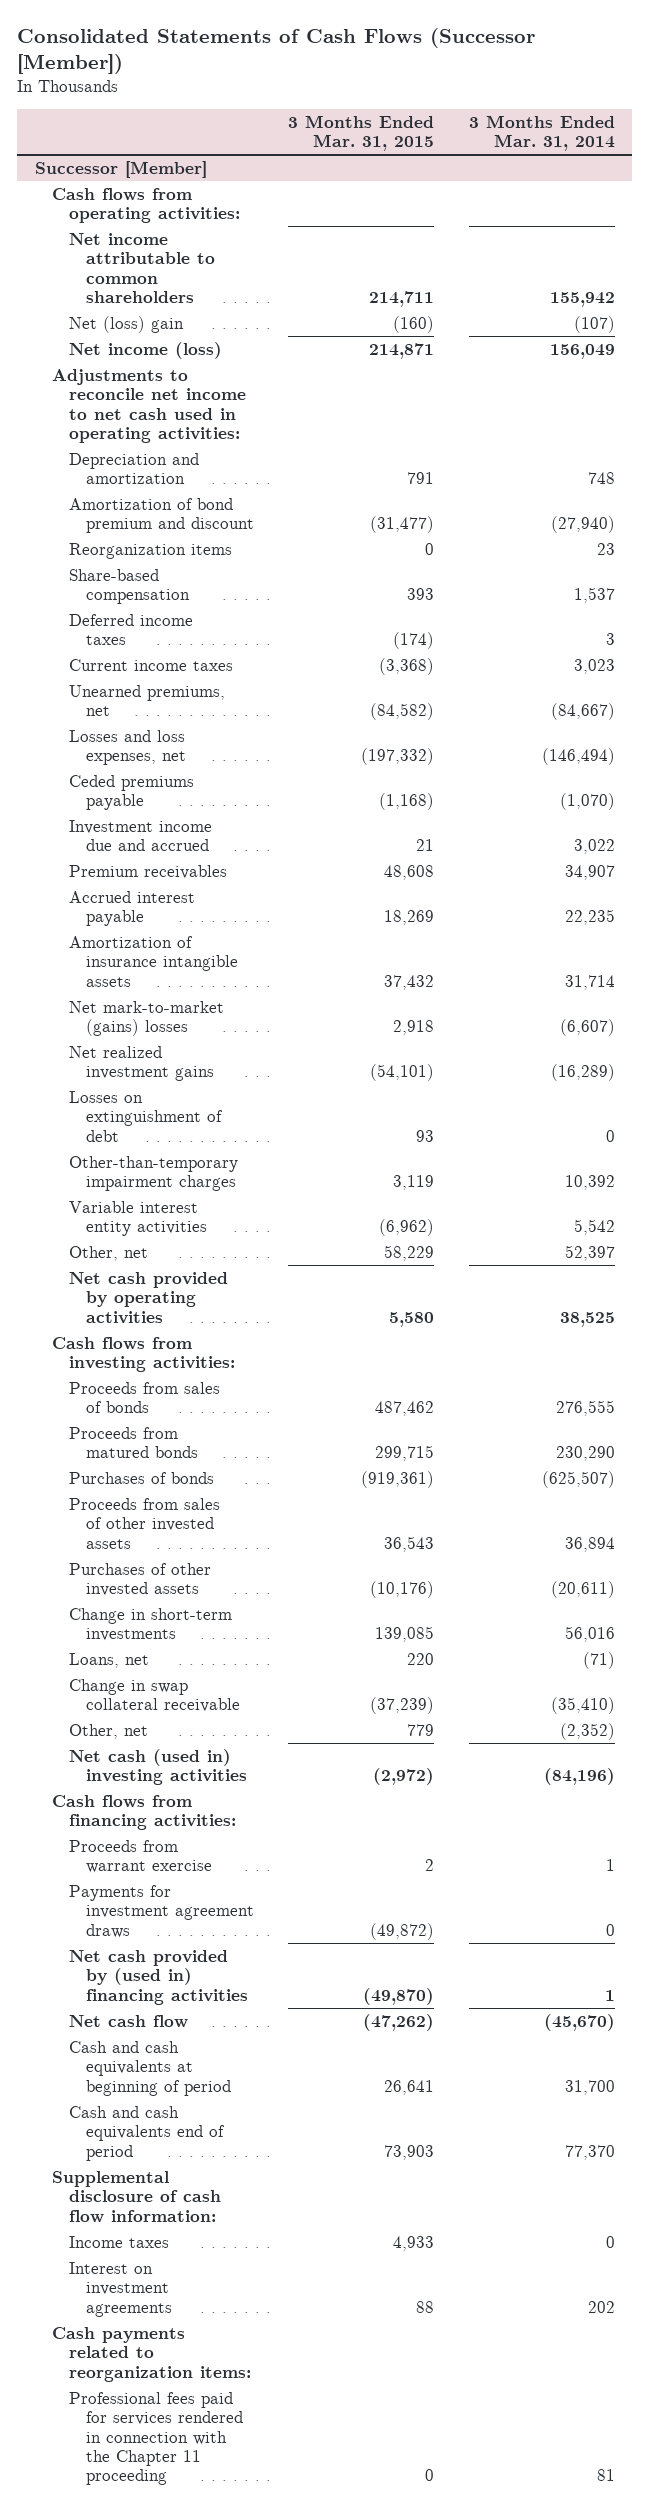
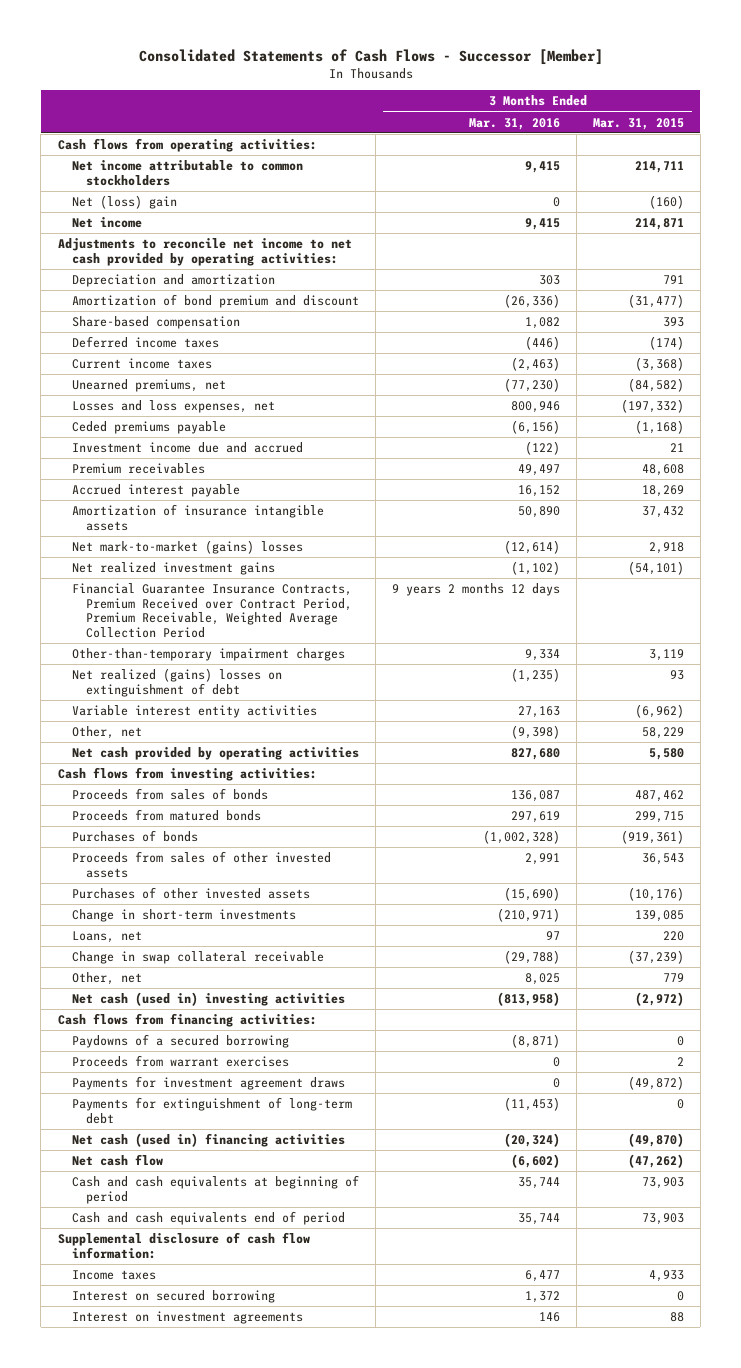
[17,28,536,75] Consolidated Statements of Cash Flows (Successor [Member]) -> [138,48,603,65] Consolidated Statements of Cash Flows - Successor [Member]
[469,114,616,152] 3 Months Ended Mar. 31, 2014 -> none
none -> [468,117,560,130] Mar. 31, 2016
[34,160,207,178] Successor [Member] -> none
[68,232,215,304] Net income attributable to common shareholders -> [71,160,303,186] Net income attributable to common stockholders
[68,341,222,359] Net income (loss) -> [71,217,142,229] Net income
[51,368,246,444] Adjustments to reconcile net income to net cash used in operating activities: -> [57,238,352,266] Adjustments to reconcile net income to net cash provided by operating activities:
[68,542,232,559] Reorganization items -> none
[68,1090,223,1142] Losses on extinguishment of debt -> none
none -> [71,583,352,639] Financial Guarantee Insurance Contracts, Premium Received over Contract Period, Premium Receivable, Weighted Average Collection Period
none -> [71,668,282,697] Net realized (gains) losses on extinguishment of debt
none -> [71,1034,289,1049] Paydowns of a secured borrowing
[68,1839,212,1874] Proceeds from warrant exercise -> [71,1055,289,1068] Proceeds from warrant exercises
none -> [71,1097,352,1124] Payments for extinguishment of long-term debt
[68,1949,248,2005] Net cash provided by (used in) financing activities -> [71,1133,345,1148] Net cash (used in) financing activities
[384,2079,435,2095] 26,641 -> [641,1177,684,1190] 73,903
none -> [71,1290,275,1304] Interest on secured borrowing
[51,2326,251,2382] Cash payments related to reorganization items: -> none
[68,2391,243,2486] Professional fees paid for services rendered in connection with the Chapter 11 proceeding -> none

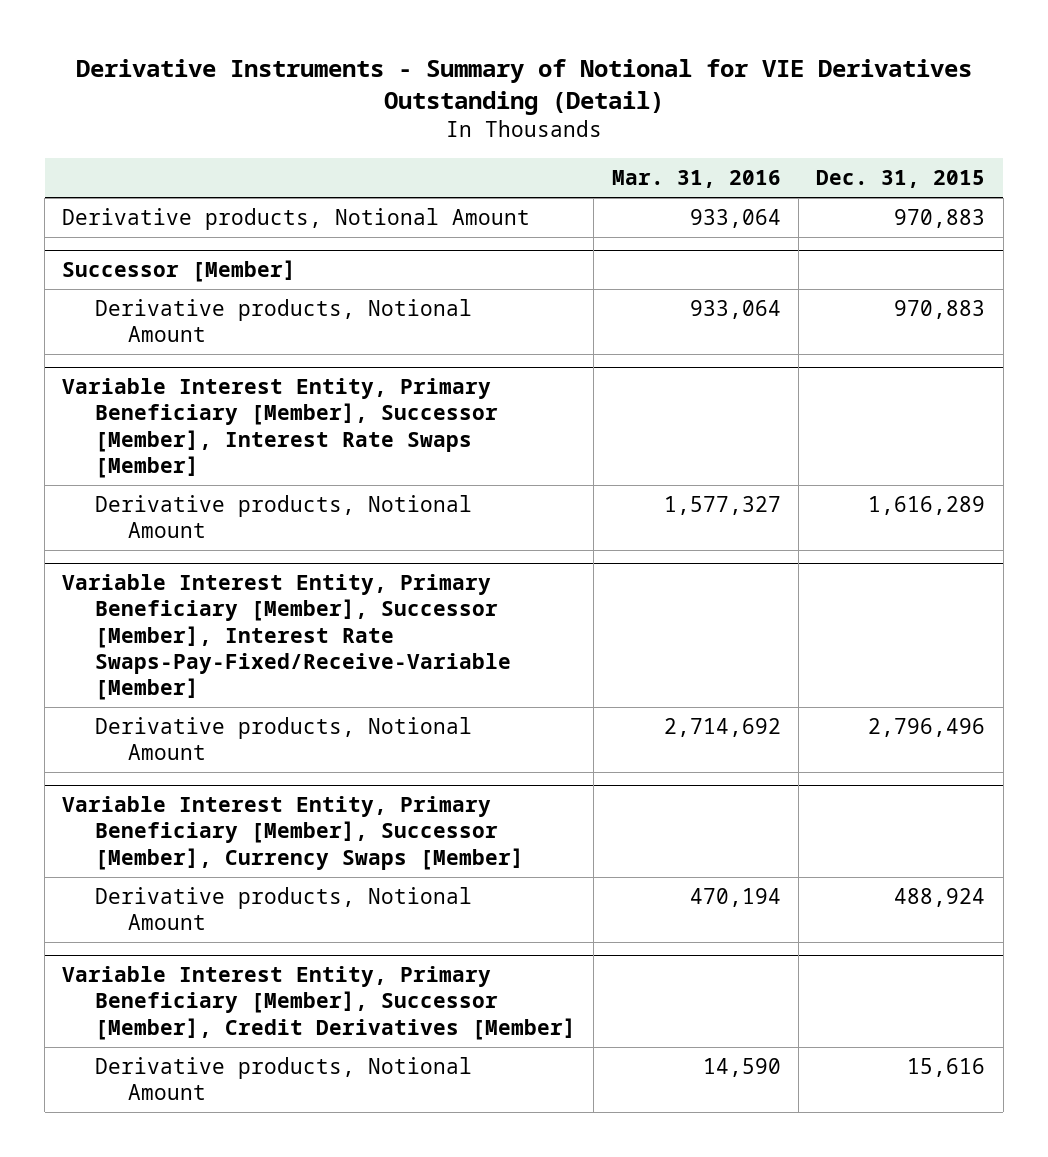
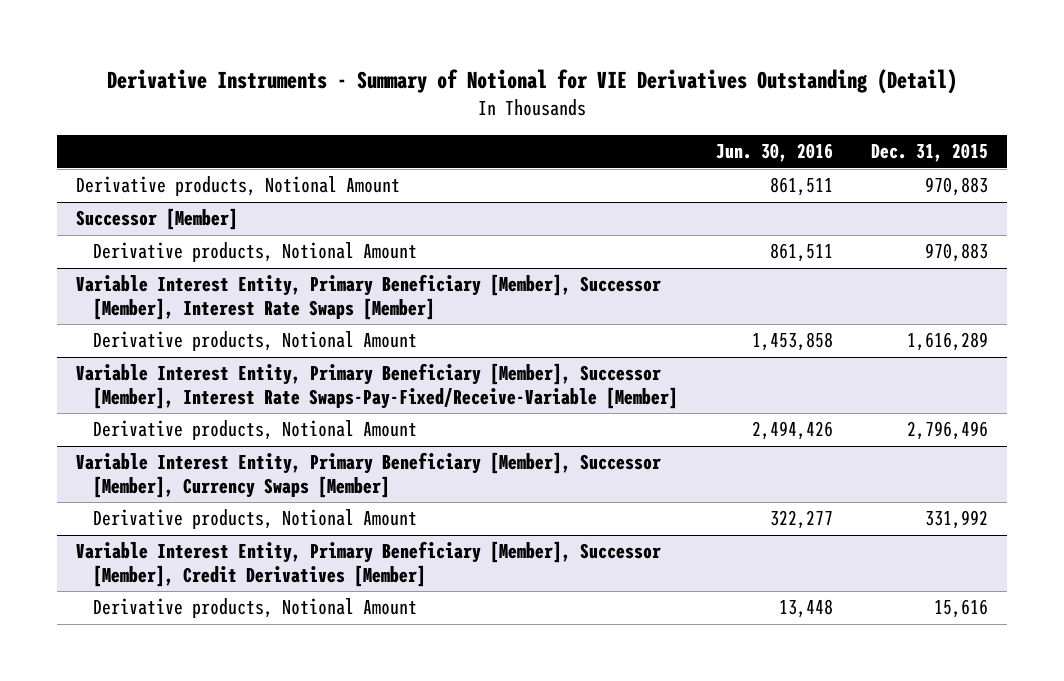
[611,170,781,189] Mar. 31, 2016 -> none
none -> [715,143,833,163] Jun. 30, 2016
[894,888,986,908] 488,924 -> [924,510,988,530] 331,992

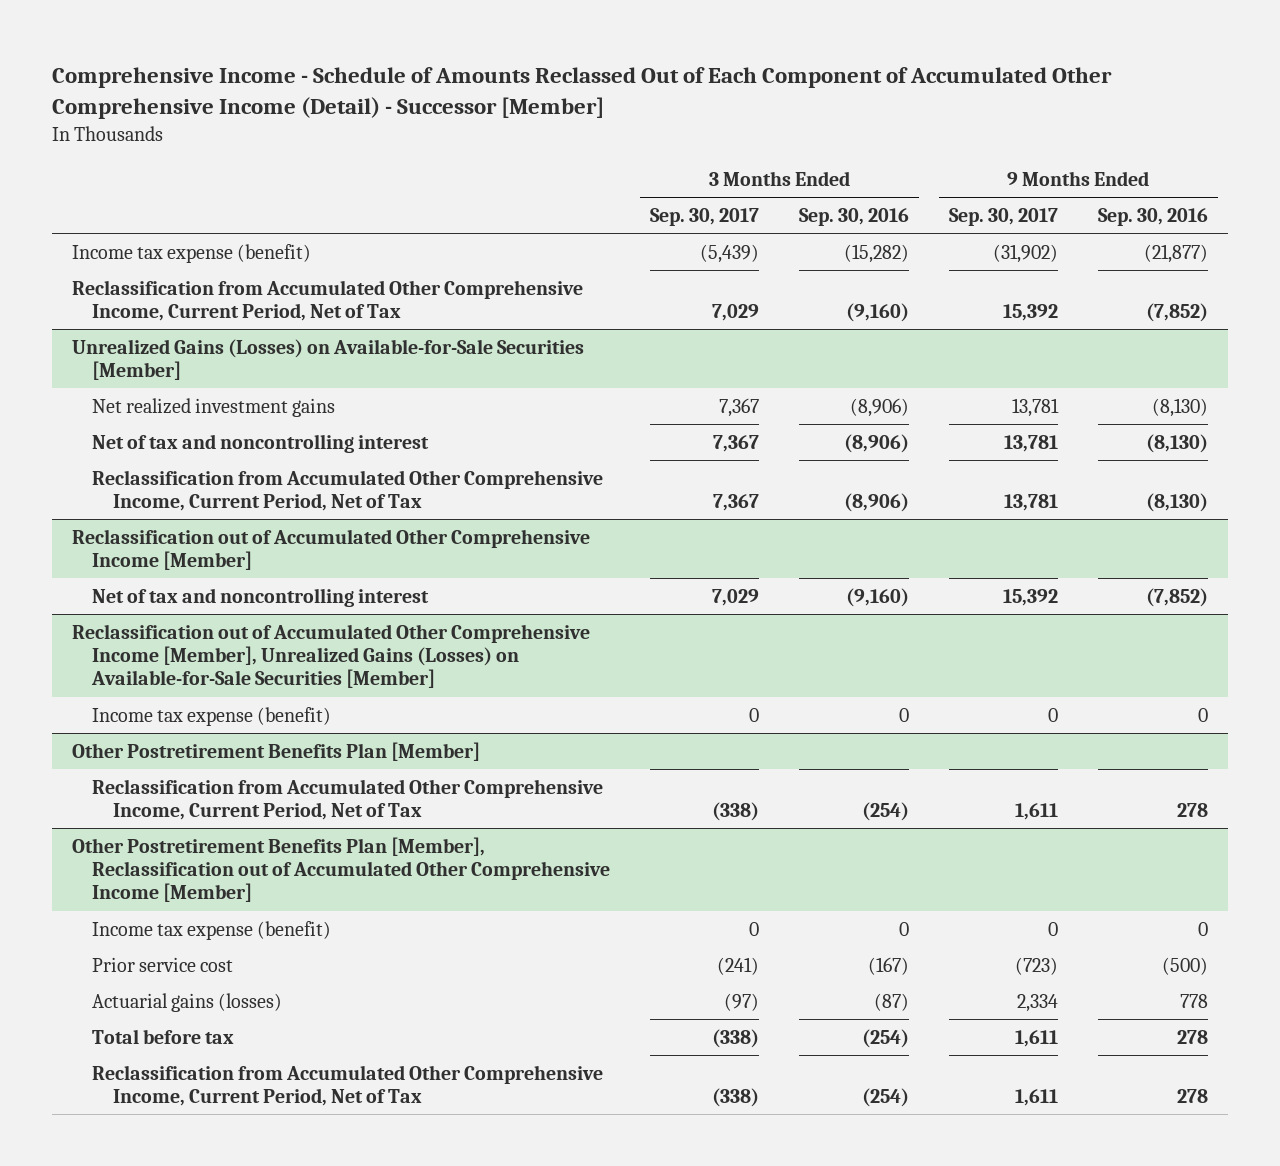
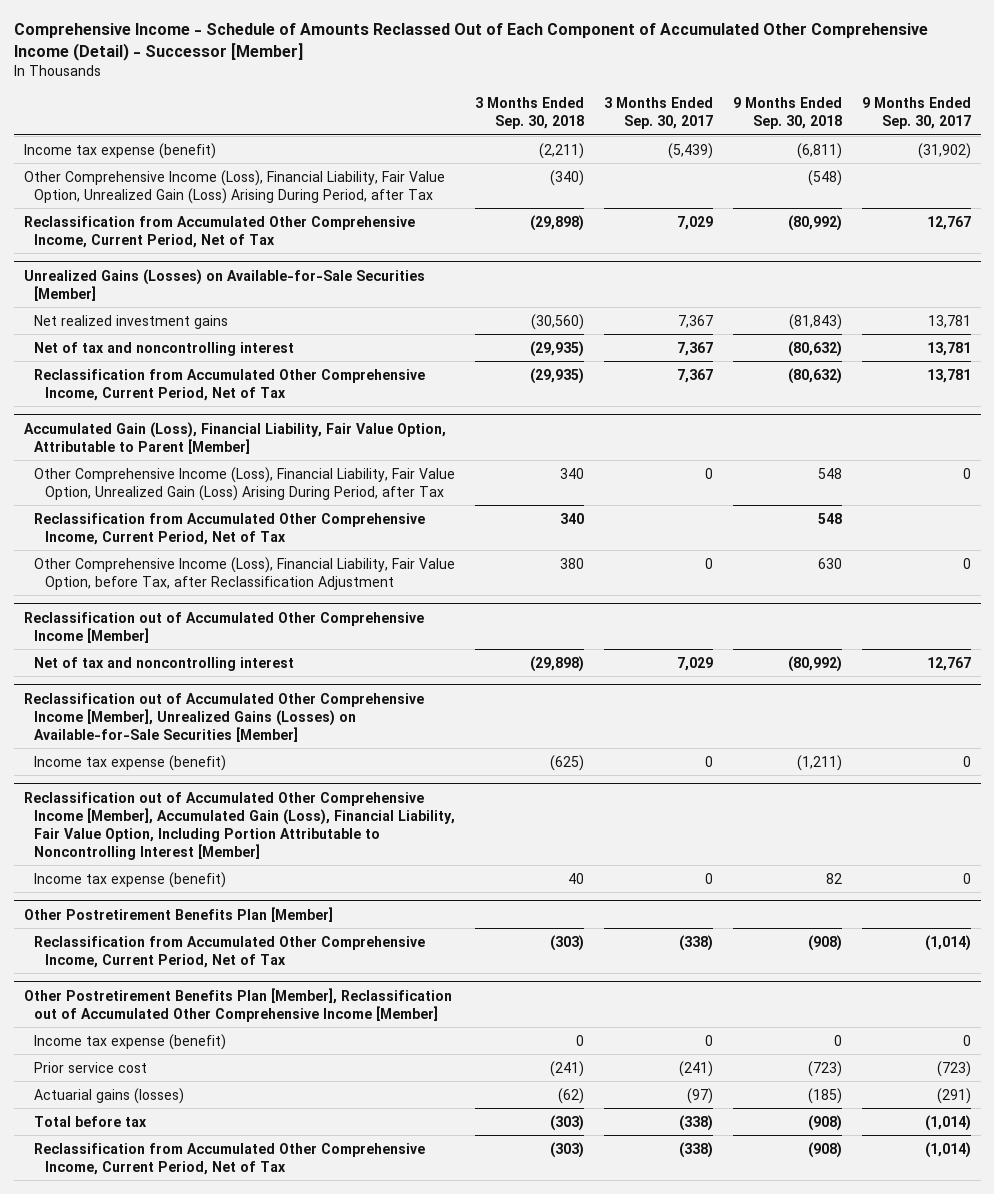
[799,208,910,227] Sep. 30, 2016 -> none
[1097,208,1208,227] Sep. 30, 2016 -> none
none -> [475,97,585,130] 3 Months Ended Sep. 30, 2018
none -> [732,97,842,130] 9 Months Ended Sep. 30, 2018
none -> [23,169,445,204] Other Comprehensive Income (Loss), Financial Liability, Fair Value Option, Unrealized Gain (Loss) Arising During Period, after Tax
[1002,304,1058,322] 15,392 -> [926,215,971,230] 12,767
none -> [23,421,446,454] Accumulated Gain (Loss), Financial Liability, Fair Value Option, Attributable to Parent [Member]
none -> [34,466,456,501] Other Comprehensive Income (Loss), Financial Liability, Fair Value Option, Unrealized Gain (Loss) Arising During Period, after Tax
none -> [34,512,426,545] Reclassification from Accumulated Other Comprehensive Income, Current Period, Net of Tax
none -> [34,556,456,590] Other Comprehensive Income (Loss), Financial Liability, Fair Value Option, before Tax, after Reclassification Adjustment
[1002,588,1058,606] 15,392 -> [926,656,971,671] 12,767
none -> [23,791,456,860] Reclassification out of Accumulated Other Comprehensive Income [Member], Accumulated Gain (Loss), Financial Liability, Fair Value Option, Including Portion Attributable to Noncontrolling Interest [Member]
none -> [34,871,227,888] Income tax expense (benefit)
[1014,803,1058,821] 1,611 -> [924,934,971,951] (1,014)
[1016,993,1058,1012] 2,334 -> [936,1087,971,1104] (291)
[1014,1029,1058,1047] 1,611 -> [924,1114,971,1131] (1,014)
[1014,1089,1058,1107] 1,611 -> [924,1141,971,1158] (1,014)

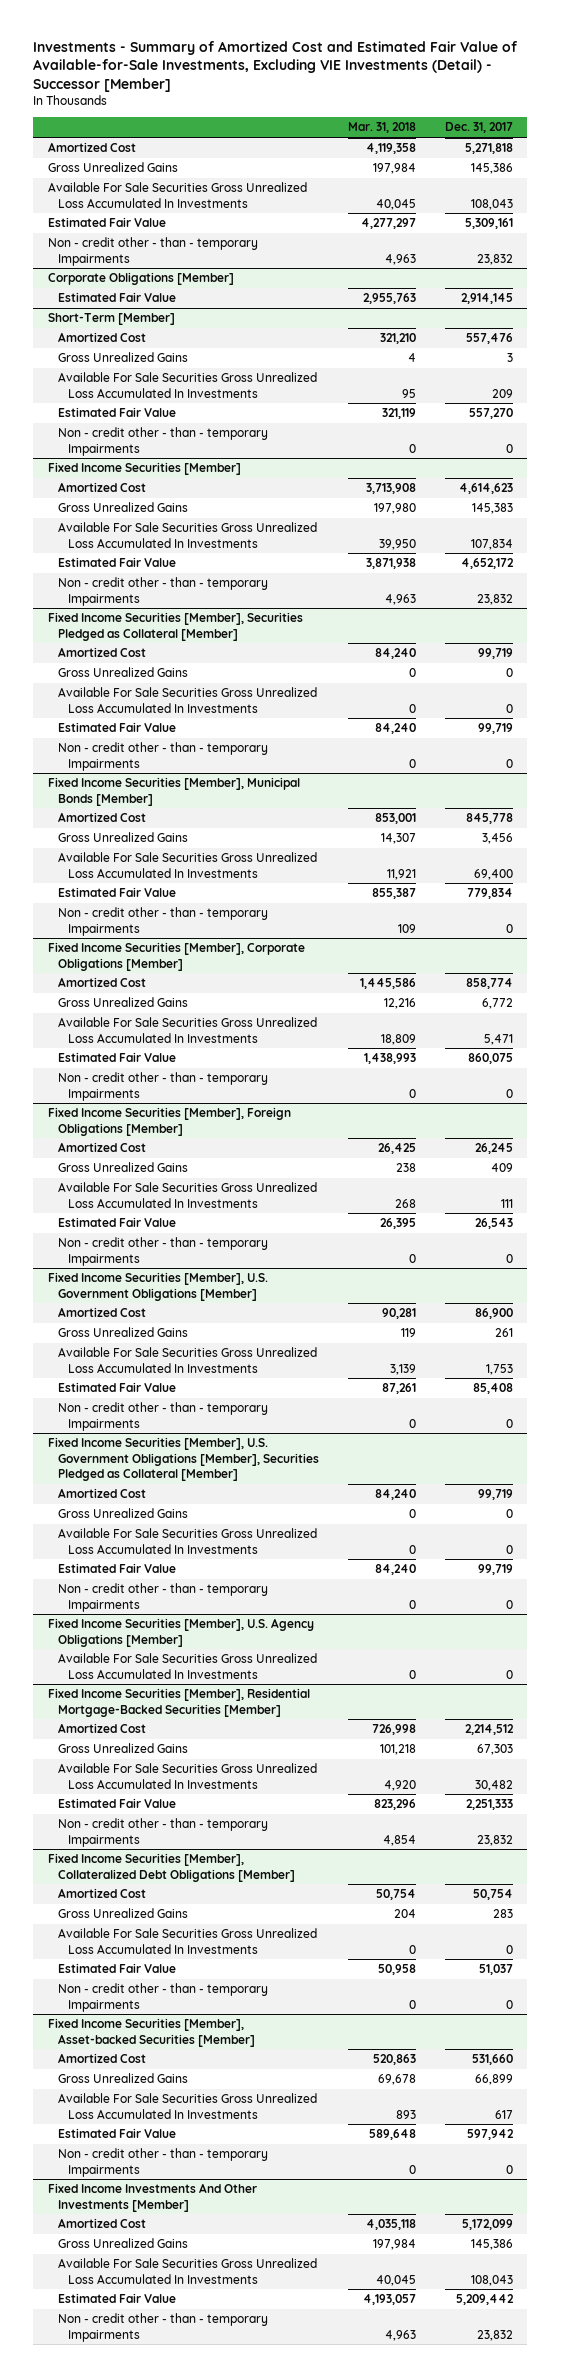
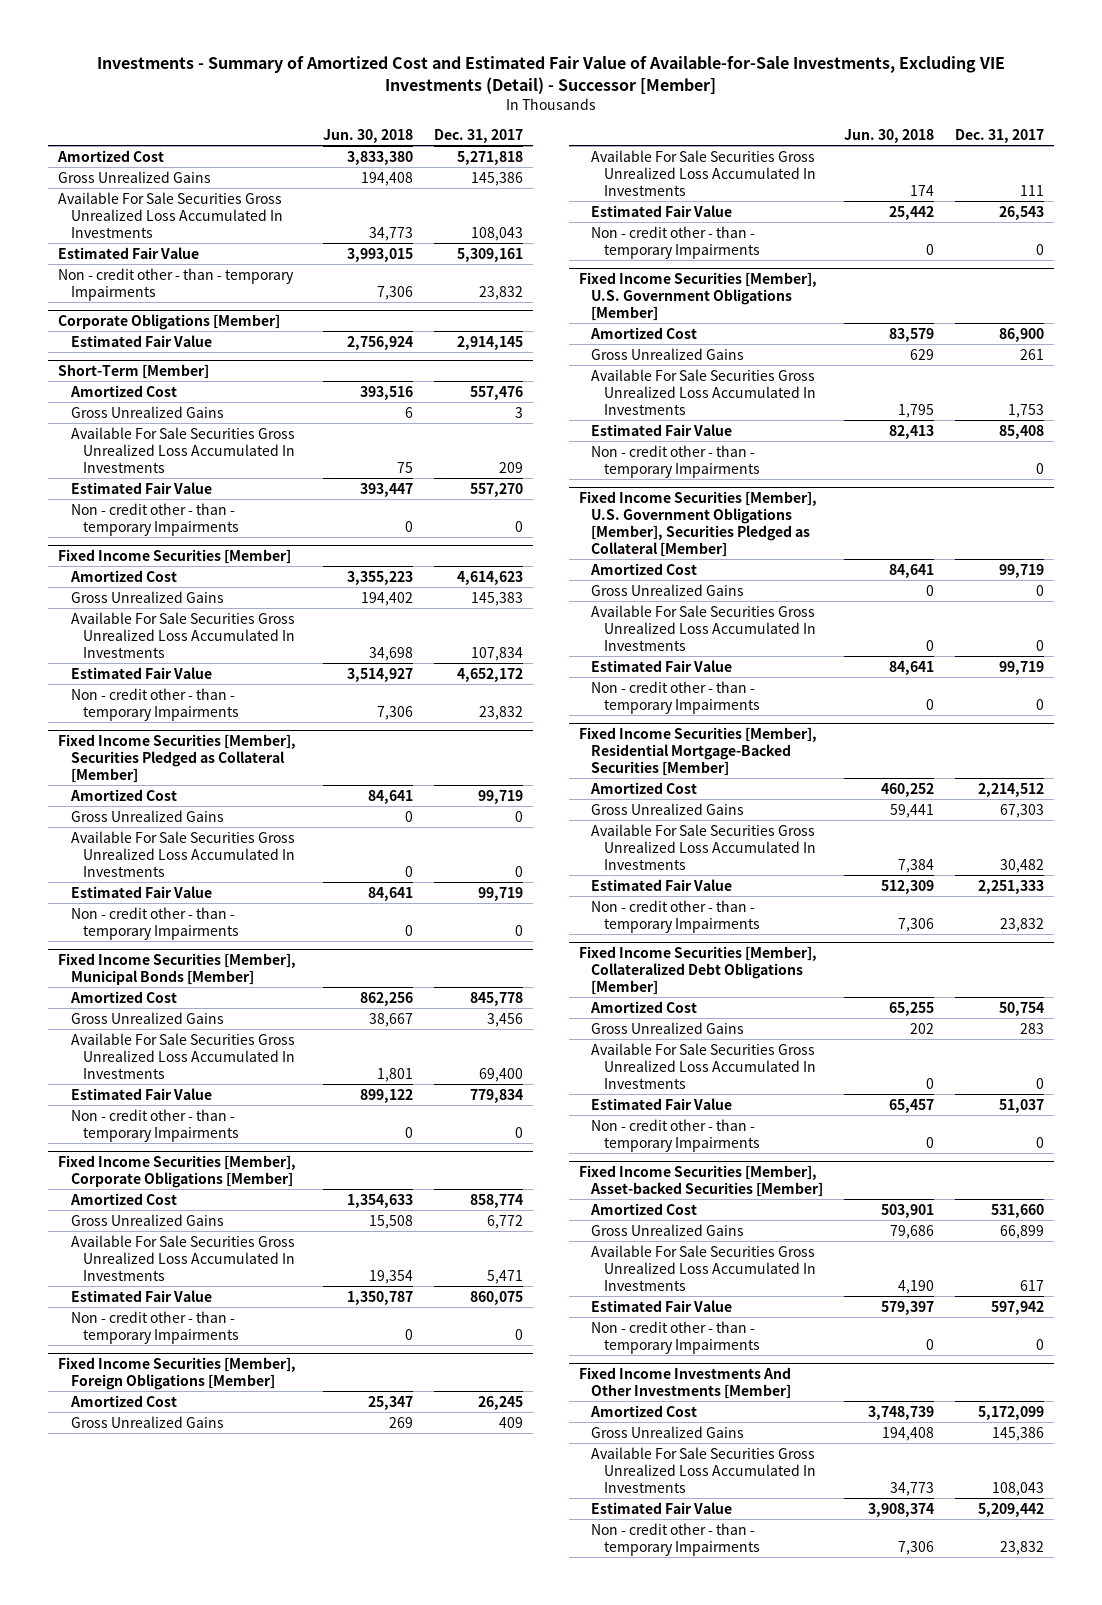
[347,122,416,134] Mar. 31, 2018 -> none
none -> [323,128,414,143] Jun. 30, 2018
[47,1618,314,1647] Fixed Income Securities [Member], U.S. Agency Obligations [Member] -> none
[57,1653,317,1679] Available For Sale Securities Gross Unrealized Loss Accumulated In Investments -> none

